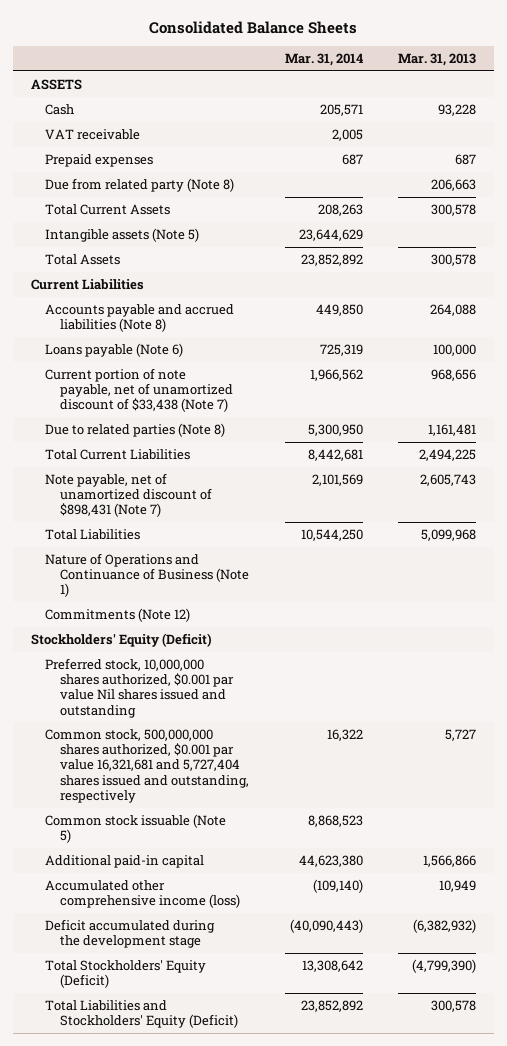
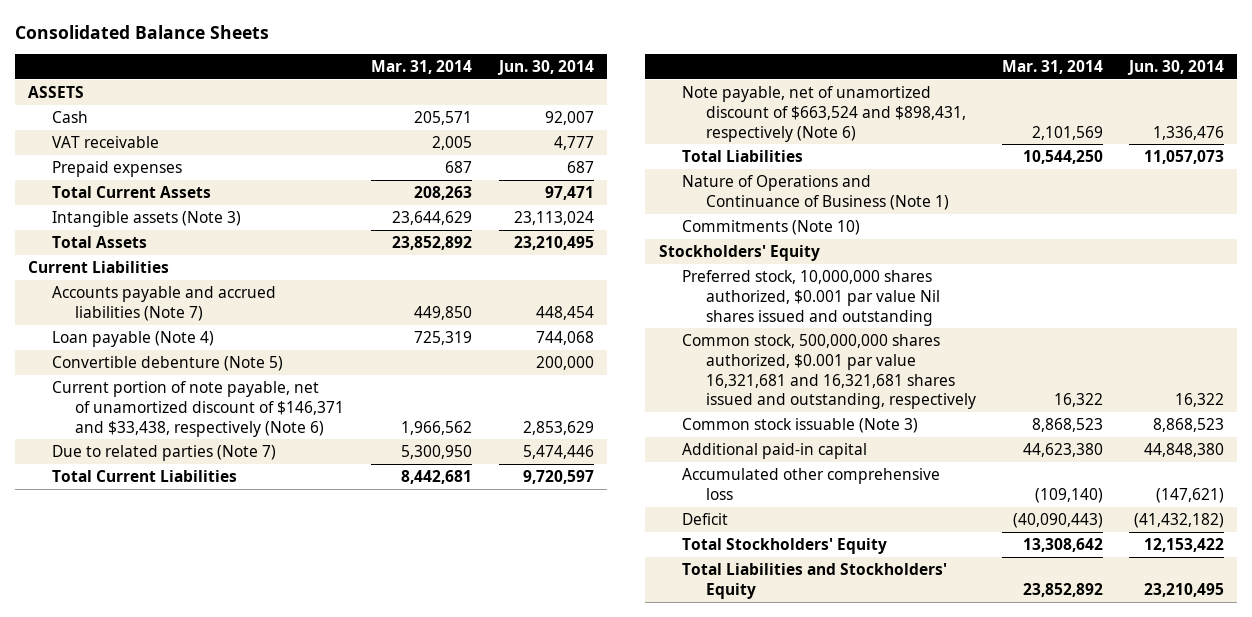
[397,53,476,67] Mar. 31, 2013 -> none
none -> [496,59,594,75] Jun. 30, 2014
[45,178,235,193] Due from related party (Note 8) -> none
[45,228,200,243] Intangible assets (Note 5) -> [51,210,241,227] Intangible assets (Note 3)
[45,304,235,333] Accounts payable and accrued liabilities (Note 8) -> [51,285,276,321] Accounts payable and accrued liabilities (Note 7)
[45,343,184,358] Loans payable (Note 6) -> [51,330,214,347] Loan payable (Note 4)
none -> [51,355,283,371] Convertible debenture (Note 5)
[45,368,234,413] Current portion of note payable, net of unamortized discount of $33,438 (Note 7) -> [51,380,345,437] Current portion of note payable, net of unamortized discount of $146,371 and $33,438, respectively (Note 6)
[45,423,226,438] Due to related parties (Note 8) -> [51,444,276,461] Due to related parties (Note 7)
[45,473,213,518] Note payable, net of unamortized discount of $898,431 (Note 7) -> [682,85,966,142] Note payable, net of unamortized discount of $663,524 and $898,431, respectively (Note 6)
[45,608,191,623] Commitments (Note 12) -> [682,219,861,235] Commitments (Note 10)
[30,633,212,648] Stockholders' Equity (Deficit) -> [658,244,820,261] Stockholders' Equity
[45,729,250,803] Common stock, 500,000,000 shares authorized, $0.001 par value 16,321,681 and 5,727,404 shares issued and outstanding, respectively -> [682,333,976,410] Common stock, 500,000,000 shares authorized, $0.001 par value 16,321,681 and 16,321,681 shares issued and outstanding, respectively
[45,814,227,844] Common stock issuable (Note 5) -> [682,417,919,433] Common stock issuable (Note 3)
[45,880,241,909] Accumulated other comprehensive income (loss) -> [682,467,941,500] Accumulated other comprehensive loss
[45,919,216,949] Deficit accumulated during the development stage -> [682,512,729,525] Deficit
[45,960,207,989] Total Stockholders' Equity (Deficit) -> [682,537,888,554] Total Stockholders' Equity
[45,1000,239,1029] Total Liabilities and Stockholders' Equity (Deficit) -> [682,562,948,599] Total Liabilities and Stockholders' Equity

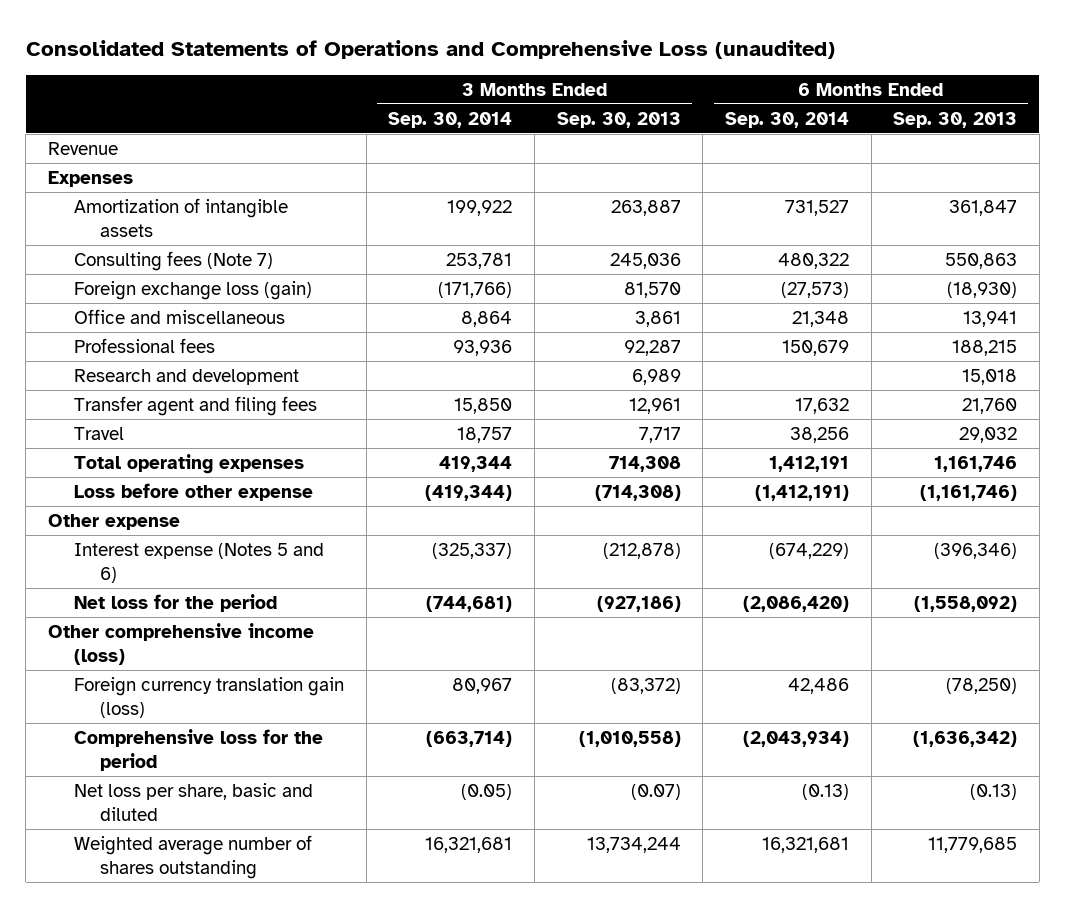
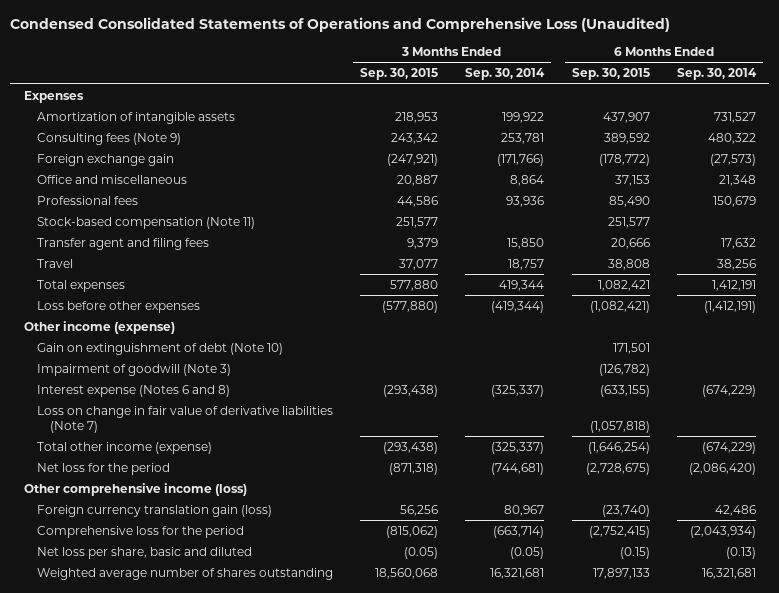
[25,39,835,59] Consolidated Statements of Operations and Comprehensive Loss (unaudited) -> [9,16,670,32] Condensed Consolidated Statements of Operations and Comprehensive Loss (Unaudited)
[556,111,681,128] Sep. 30, 2013 -> none
[893,111,1018,128] Sep. 30, 2013 -> none
none -> [360,68,439,81] Sep. 30, 2015
none -> [571,68,650,81] Sep. 30, 2015
[48,142,119,156] Revenue -> none
[74,251,274,272] Consulting fees (Note 7) -> [36,132,181,145] Consulting fees (Note 9)
[74,281,313,301] Foreign exchange loss (gain) -> [36,153,174,166] Foreign exchange gain
[74,369,300,386] Research and development -> none
none -> [36,216,255,229] Stock-based compensation (Note 11)
[74,454,305,475] Total operating expenses -> [36,279,125,292] Total expenses
[74,483,314,502] Loss before other expense -> [36,300,200,313] Loss before other expenses
[48,514,181,531] Other expense -> [23,320,175,334] Other income (expense)
none -> [36,342,283,355] Gain on extinguishment of debt (Note 10)
none -> [36,363,231,376] Impairment of goodwill (Note 3)
[74,543,325,584] Interest expense (Notes 5 and 6) -> [36,384,230,397] Interest expense (Notes 6 and 8)
none -> [36,405,333,433] Loss on change in fair value of derivative liabilities (Note 7)
none -> [36,441,212,454] Total other income (expense)

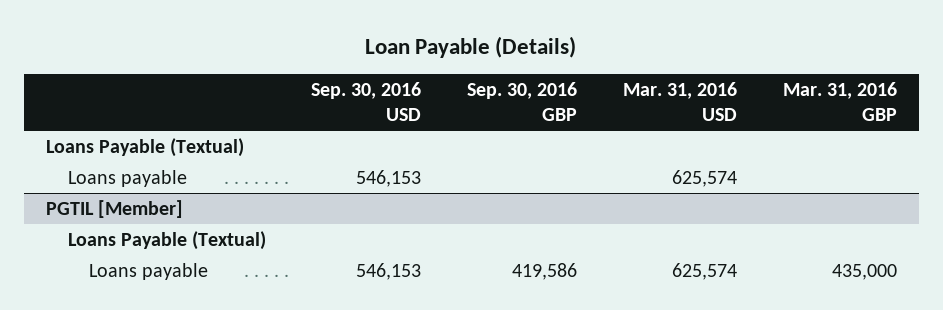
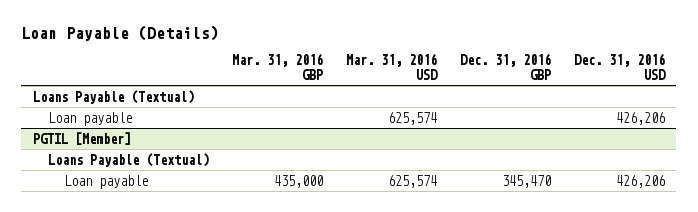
[311,82,422,122] Sep. 30, 2016 USD -> none
[467,82,578,122] Sep. 30, 2016 GBP -> none
none -> [460,53,552,80] Dec. 31, 2016 GBP
none -> [574,53,667,80] Dec. 31, 2016 USD
[67,169,187,187] Loans payable -> [48,111,133,126] Loan payable
[89,262,209,280] Loans payable -> [64,174,149,189] Loan payable

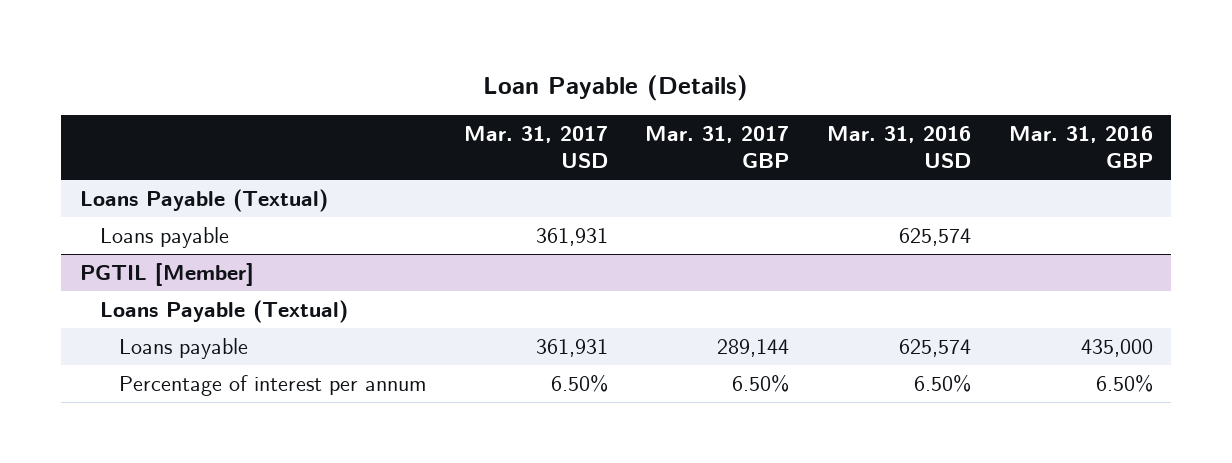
[460,53,552,80] Dec. 31, 2016 GBP -> none
[574,53,667,80] Dec. 31, 2016 USD -> none
none -> [463,126,608,169] Mar. 31, 2017 USD
none -> [645,126,790,169] Mar. 31, 2017 GBP
[48,111,133,126] Loan payable -> [99,226,229,248] Loans payable
[64,174,149,189] Loan payable -> [119,337,249,359] Loans payable
none -> [119,374,427,396] Percentage of interest per annum

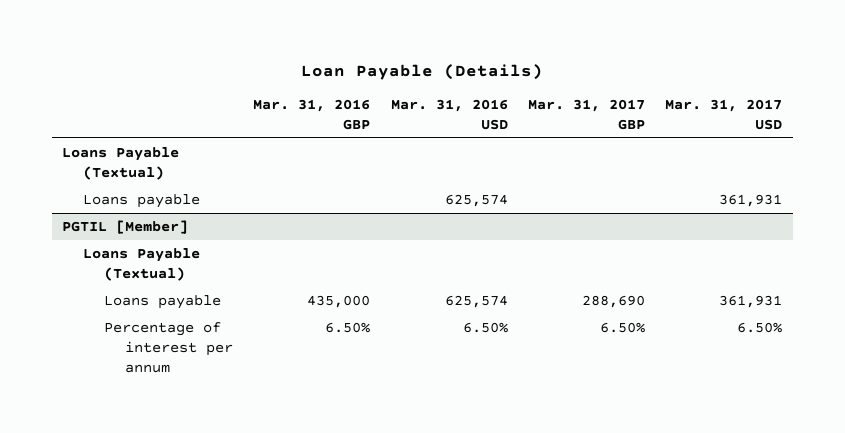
[717,338,790,357] 289,144 -> [582,295,646,309] 288,690

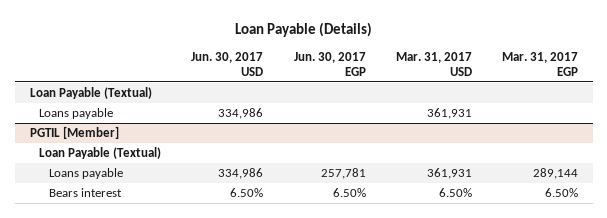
[253,98,371,130] Mar. 31, 2016 GBP -> none
[390,98,508,130] Mar. 31, 2016 USD -> none
[528,98,646,130] Mar. 31, 2017 GBP -> none
none -> [191,52,264,76] Jun. 30, 2017 USD
none -> [293,52,366,76] Jun. 30, 2017 EGP
none -> [501,52,578,76] Mar. 31, 2017 EGP
[62,147,180,180] Loans Payable (Textual) -> [29,87,152,100] Loan Payable (Textual)
[83,248,201,281] Loans Payable (Textual) -> [39,147,162,160] Loan Payable (Textual)
[104,322,233,373] Percentage of interest per annum -> [49,188,123,198] Bears interest

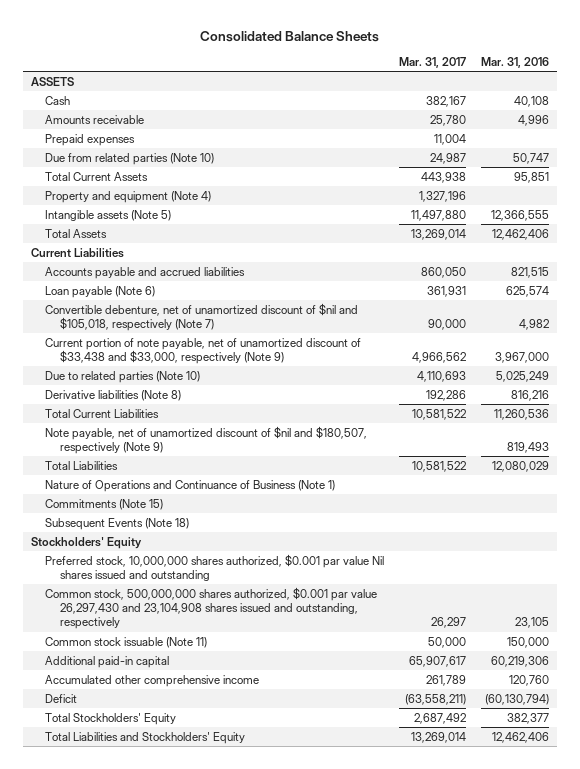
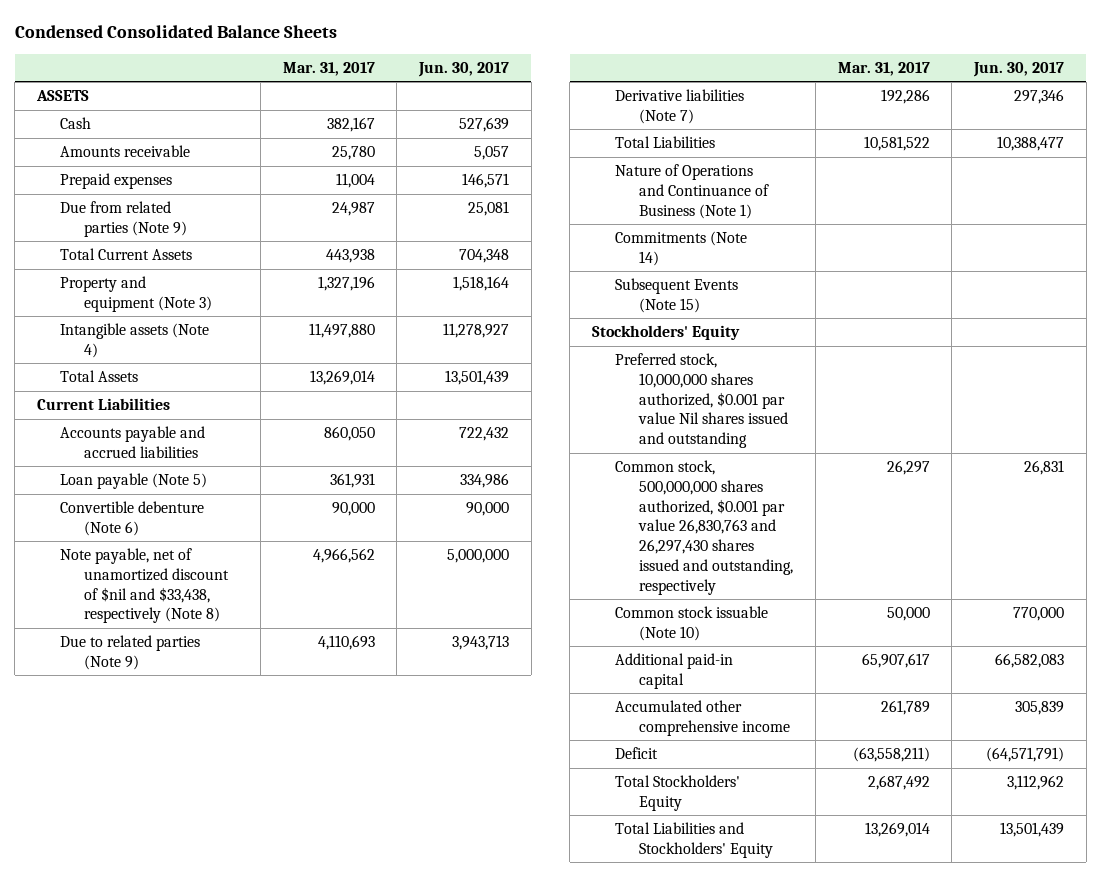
[199,31,379,43] Consolidated Balance Sheets -> [14,25,337,39] Condensed Consolidated Balance Sheets
[481,57,550,69] Mar. 31, 2016 -> none
none -> [417,61,509,77] Jun. 30, 2017
[45,152,215,165] Due from related parties (Note 10) -> [60,201,188,237] Due from related parties (Note 9)
[45,190,212,203] Property and equipment (Note 4) -> [60,276,213,312] Property and equipment (Note 3)
[45,209,172,221] Intangible assets (Note 5) -> [60,323,210,358] Intangible assets (Note 4)
[45,408,160,418] Total Current Liabilities -> none
[45,425,368,455] Note payable, net of unamortized discount of $nil and $180,507, respectively (Note 9) -> none
[45,285,156,298] Loan payable (Note 6) -> [60,473,208,490] Loan payable (Note 5)
[45,302,359,332] Convertible debenture, net of unamortized discount of $nil and $105,018, respectively (Note 7) -> [60,501,205,536] Convertible debenture (Note 6)
[45,337,362,365] Current portion of note payable, net of unamortized discount of $33,438 and $33,000, respectively (Note 9) -> [60,548,230,624] Note payable, net of unamortized discount of $nil and $33,438, respectively (Note 8)
[45,370,201,383] Due to related parties (Note 10) -> [60,635,201,670] Due to related parties (Note 9)
[45,389,182,401] Derivative liabilities (Note 8) -> [615,89,745,124] Derivative liabilities (Note 7)
[45,498,164,510] Commitments (Note 15) -> [615,231,748,266] Commitments (Note 14)
[45,517,190,530] Subsequent Events (Note 18) -> [615,278,739,313] Subsequent Events (Note 15)
[45,586,378,630] Common stock, 500,000,000 shares authorized, $0.001 par value 26,297,430 and 23,104,908 shares issued and outstanding, respectively -> [615,460,794,595] Common stock, 500,000,000 shares authorized, $0.001 par value 26,830,763 and 26,297,430 shares issued and outstanding, respectively
[45,636,208,648] Common stock issuable (Note 11) -> [615,606,769,641] Common stock issuable (Note 10)

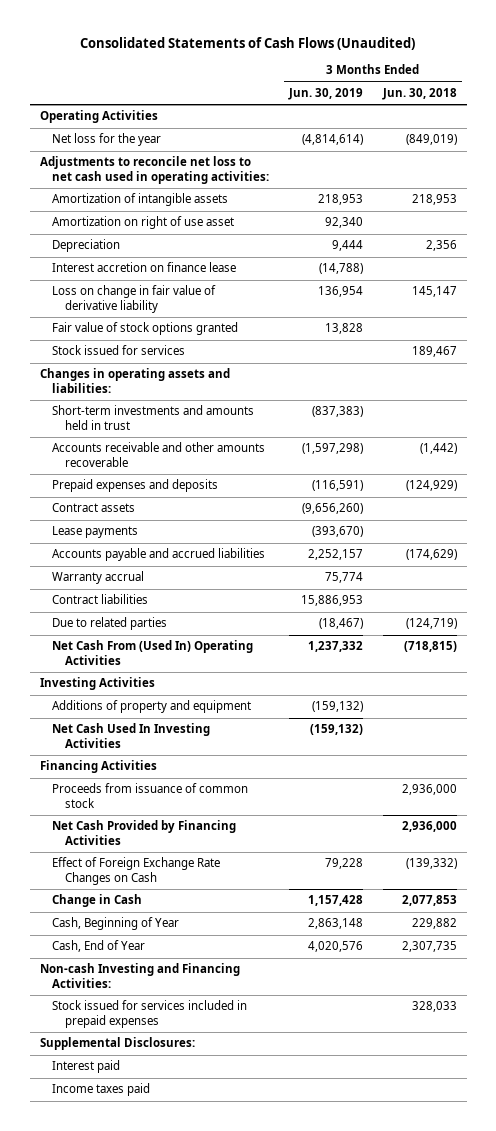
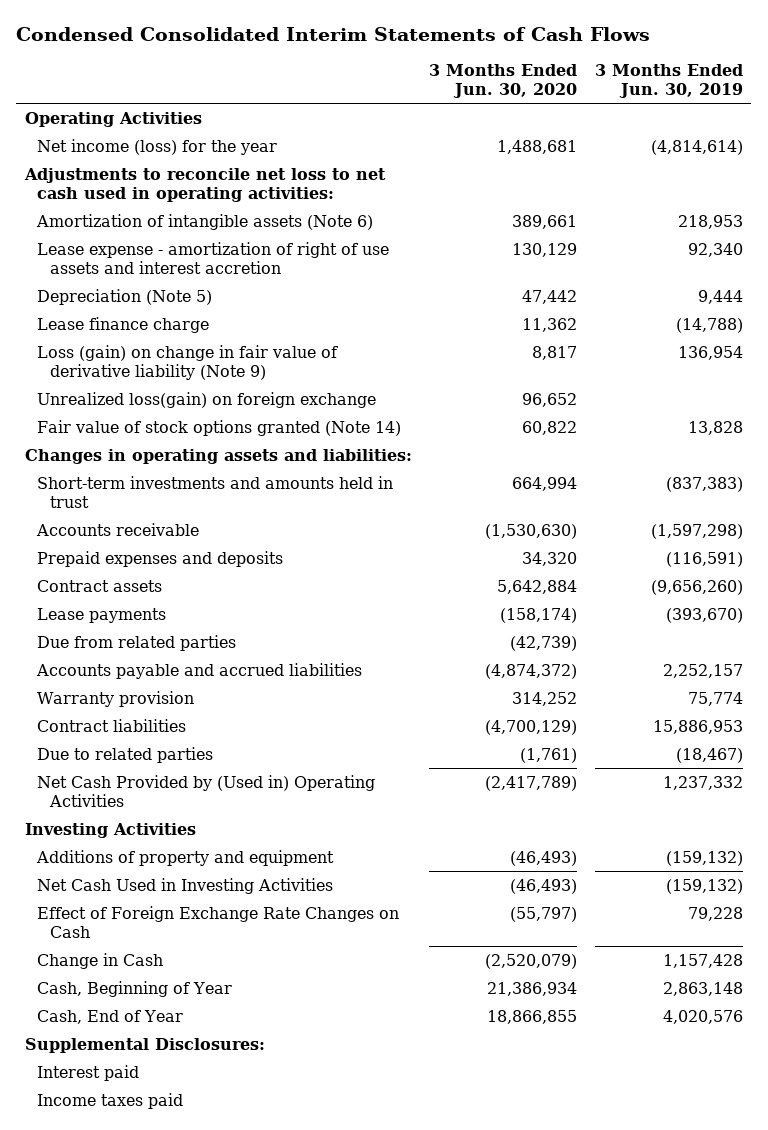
[80,36,416,50] Consolidated Statements of Cash Flows (Unaudited) -> [16,26,651,41] Condensed Consolidated Interim Statements of Cash Flows
[381,88,457,101] Jun. 30, 2018 -> none
none -> [429,64,578,99] 3 Months Ended Jun. 30, 2020
[52,133,162,147] Net loss for the year -> [37,138,278,155] Net income (loss) for the year
[52,345,186,356] Stock issued for services -> none
[52,193,229,207] Amortization of intangible assets -> [36,213,374,230] Amortization of intangible assets (Note 6)
[52,216,235,230] Amortization on right of use asset -> [37,241,390,274] Lease expense - amortization of right of use assets and interest accretion
[52,239,121,253] Depreciation -> [37,288,213,305] Depreciation (Note 5)
[52,262,237,273] Interest accretion on finance lease -> [37,316,210,333] Lease finance charge
[52,285,217,313] Loss on change in fair value of derivative liability -> [37,344,339,380] Loss (gain) on change in fair value of derivative liability (Note 9)
none -> [37,391,377,408] Unrealized loss(gain) on foreign exchange
[52,322,239,336] Fair value of stock options granted -> [37,419,402,436] Fair value of stock options granted (Note 14)
[52,442,266,467] Accounts receivable and other amounts recoverable -> [36,522,200,536] Accounts receivable
none -> [37,634,237,651] Due from related parties
[52,571,145,585] Warranty accrual -> [37,690,195,707] Warranty provision
[52,640,254,665] Net Cash From (Used In) Operating Activities -> [37,774,376,807] Net Cash Provided by (Used in) Operating Activities
[39,760,157,774] Financing Activities -> none
[52,783,249,808] Proceeds from issuance of common stock -> none
[52,820,237,845] Net Cash Provided by Financing Activities -> none
[52,723,211,748] Net Cash Used In Investing Activities -> [37,877,334,894] Net Cash Used in Investing Activities
[39,963,240,988] Non-cash Investing and Financing Activities: -> none
[52,1000,248,1028] Stock issued for services included in prepaid expenses -> none

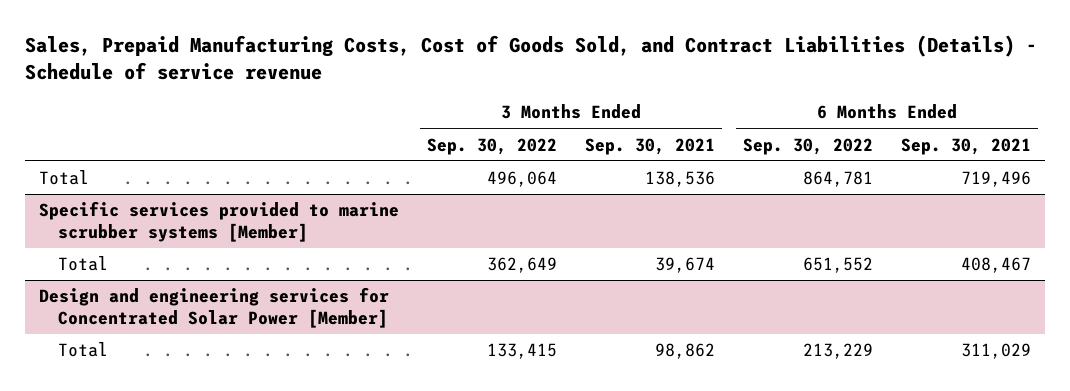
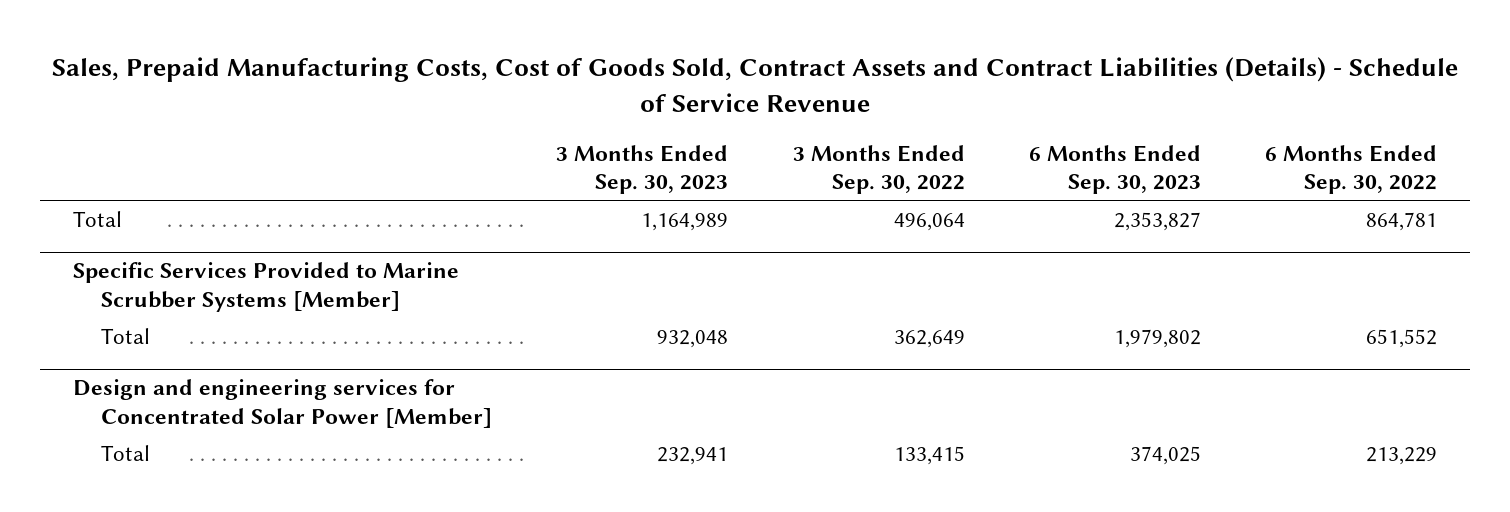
[24,34,1037,80] Sales, Prepaid Manufacturing Costs, Cost of Goods Sold, and Contract Liabilities (Details) - Schedule of service revenue -> [51,57,1458,112] Sales, Prepaid Manufacturing Costs, Cost of Goods Sold, Contract Assets and Contract Liabilities (Details) - Schedule of Service Revenue
[585,137,716,155] Sep. 30, 2021 -> none
[901,137,1032,155] Sep. 30, 2021 -> none
none -> [556,144,729,195] 3 Months Ended Sep. 30, 2023
none -> [1029,144,1202,195] 6 Months Ended Sep. 30, 2023
[39,201,400,242] Specific services provided to marine scrubber systems [Member] -> [72,262,459,312] Specific Services Provided to Marine Scrubber Systems [Member]

